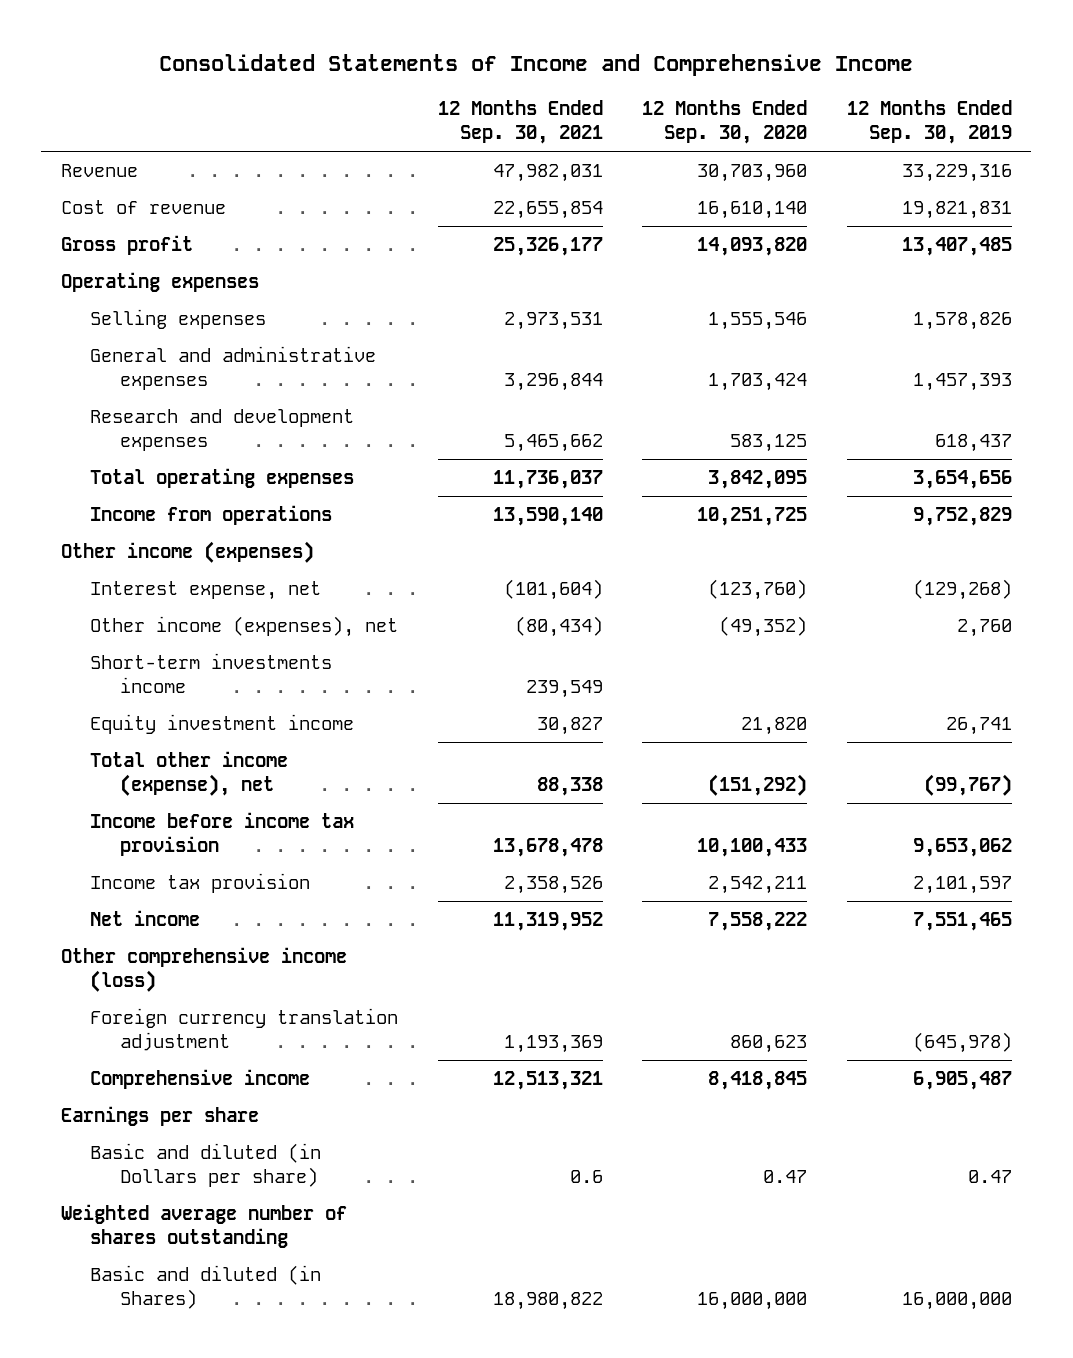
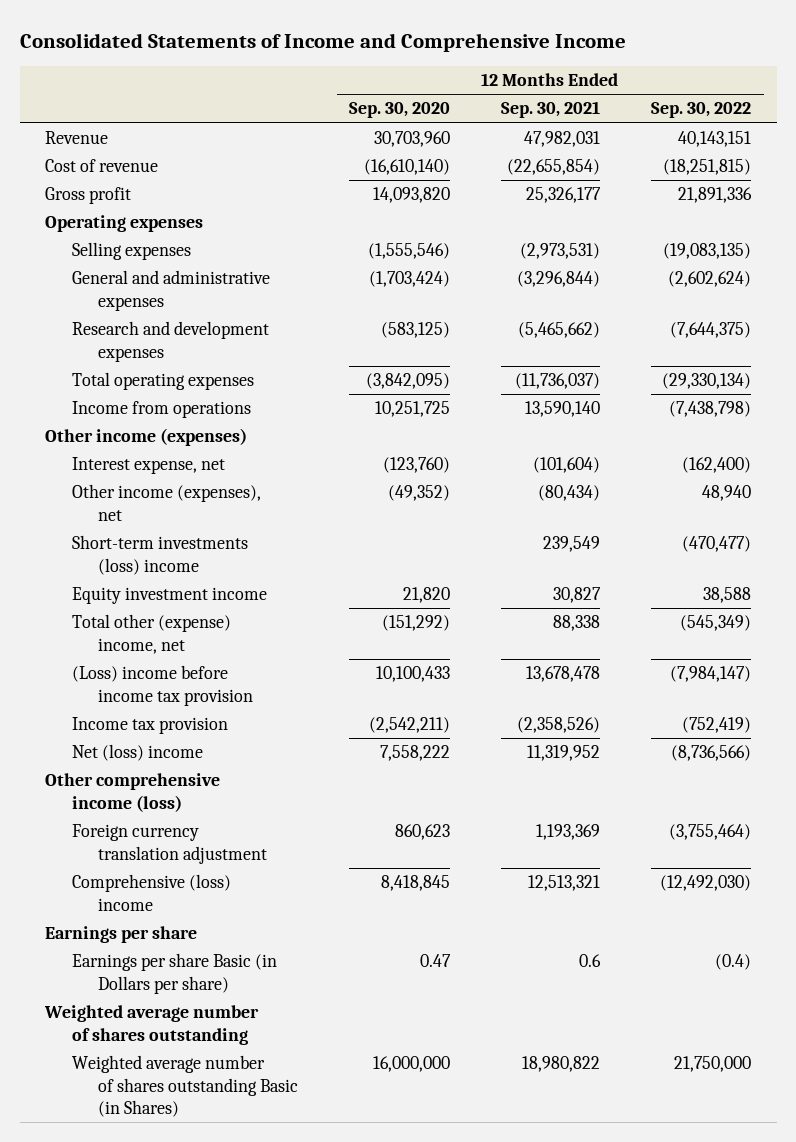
[846,99,1012,145] 12 Months Ended Sep. 30, 2019 -> none
none -> [651,102,752,119] Sep. 30, 2022
[492,201,603,220] 22,655,854 -> [507,159,601,176] (22,655,854)
[697,201,808,220] 16,610,140 -> [364,159,451,176] (16,610,140)
[503,312,603,331] 2,973,531 -> [520,243,601,260] (2,973,531)
[708,312,808,331] 1,555,546 -> [368,243,451,260] (1,555,546)
[503,373,603,392] 3,296,844 -> [517,271,601,288] (3,296,844)
[708,373,808,392] 1,703,424 -> [369,271,451,288] (1,703,424)
[503,434,603,453] 5,465,662 -> [518,322,601,339] (5,465,662)
[730,434,808,453] 583,125 -> [381,322,451,339] (583,125)
[492,470,603,490] 11,736,037 -> [515,373,601,390] (11,736,037)
[708,470,808,490] 3,842,095 -> [366,373,451,390] (3,842,095)
[90,653,333,694] Short-term investments income -> [71,535,248,575] Short-term investments (loss) income
[90,751,289,797] Total other income (expense), net -> [71,614,231,654] Total other (expense) income, net
[90,812,355,857] Income before income tax provision -> [71,665,254,706] (Loss) income before income tax provision
[503,876,603,895] 2,358,526 -> [517,717,601,734] (2,358,526)
[708,876,808,895] 2,542,211 -> [369,717,451,734] (2,542,211)
[90,910,201,927] Net income -> [71,744,203,762] Net (loss) income
[90,1069,311,1090] Comprehensive income -> [71,874,231,911] Comprehensive (loss) income
[90,1143,322,1188] Basic and diluted (in Dollars per share) -> [71,953,277,994] Earnings per share Basic (in Dollars per share)
[90,1265,322,1310] Basic and diluted (in Shares) -> [71,1055,299,1117] Weighted average number of shares outstanding Basic (in Shares)

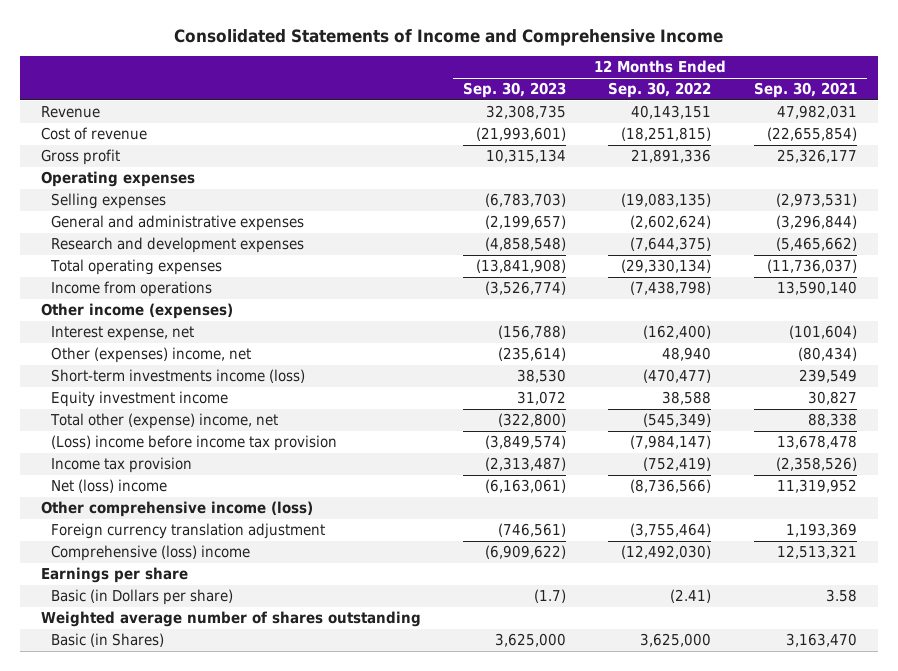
[349,102,451,119] Sep. 30, 2020 -> none
none -> [463,82,567,99] Sep. 30, 2023
[71,484,261,521] Other income (expenses), net -> [51,346,252,363] Other (expenses) income, net
[71,535,248,575] Short-term investments (loss) income -> [51,368,306,383] Short-term investments income (loss)
[71,953,277,994] Earnings per share Basic (in Dollars per share) -> [51,588,234,605] Basic (in Dollars per share)
[579,954,602,968] 0.6 -> [825,588,857,602] 3.58
[715,954,752,971] (0.4) -> [670,588,712,603] (2.41)
[71,1055,299,1117] Weighted average number of shares outstanding Basic (in Shares) -> [51,632,165,647] Basic (in Shares)
[522,1056,601,1073] 18,980,822 -> [785,632,857,647] 3,163,470
[674,1056,752,1073] 21,750,000 -> [640,632,712,647] 3,625,000

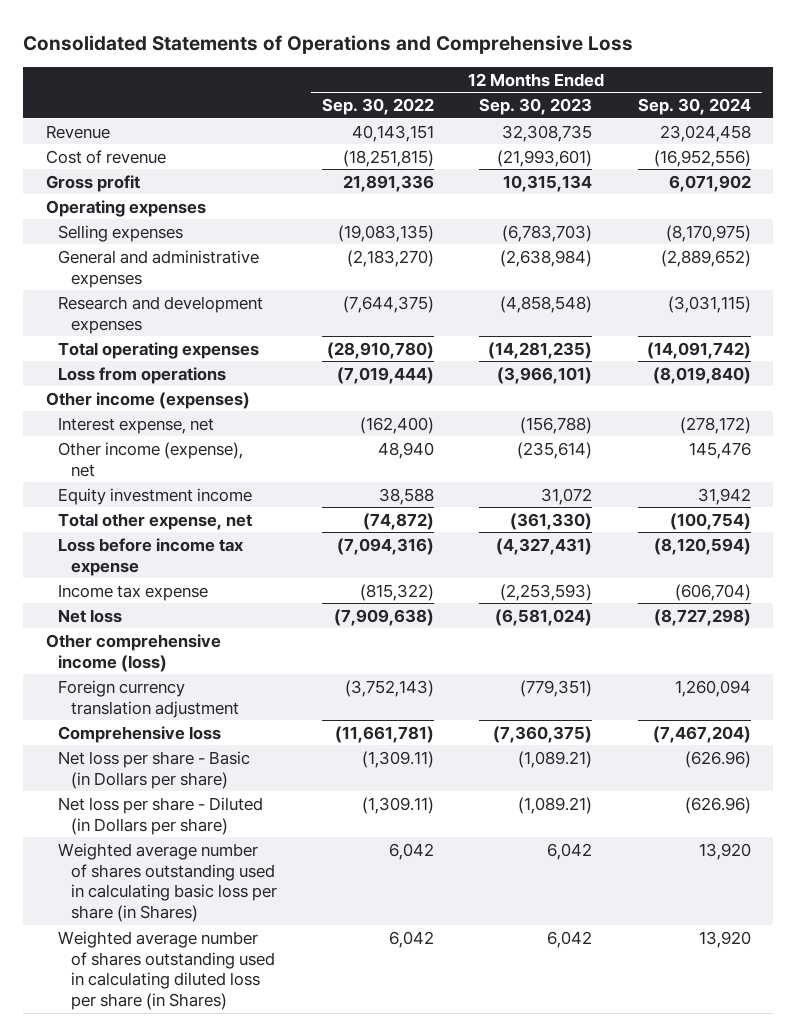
[173,29,723,47] Consolidated Statements of Income and Comprehensive Income -> [23,34,634,54] Consolidated Statements of Operations and Comprehensive Loss
[753,82,857,99] Sep. 30, 2021 -> none
none -> [637,98,751,116] Sep. 30, 2024
[485,214,567,229] (2,199,657) -> [500,249,593,267] (2,638,984)
[630,214,712,229] (2,602,624) -> [346,249,434,267] (2,183,270)
[476,258,567,273] (13,841,908) -> [488,341,593,359] (14,281,235)
[621,258,712,273] (29,330,134) -> [326,341,434,359] (28,910,780)
[51,280,213,297] Income from operations -> [58,366,227,384] Loss from operations
[485,280,567,295] (3,526,774) -> [497,366,593,384] (3,966,101)
[630,280,712,295] (7,438,798) -> [336,366,434,384] (7,019,444)
[51,368,306,383] Short-term investments income (loss) -> none
[51,346,252,363] Other (expenses) income, net -> [58,441,244,477] Other income (expense), net
[50,412,279,429] Total other (expense) income, net -> [58,512,253,530] Total other expense, net
[498,412,567,427] (322,800) -> [510,512,593,530] (361,330)
[643,412,712,427] (545,349) -> [362,512,434,530] (74,872)
[51,434,338,451] (Loss) income before income tax provision -> [58,537,244,576] Loss before income tax expense
[485,434,567,449] (3,849,574) -> [496,537,593,555] (4,327,431)
[630,434,712,449] (7,984,147) -> [336,537,434,555] (7,094,316)
[51,456,193,473] Income tax provision -> [58,583,209,601] Income tax expense
[485,456,567,471] (2,313,487) -> [500,583,593,601] (2,253,593)
[643,456,712,471] (752,419) -> [359,583,434,601] (815,322)
[51,478,168,493] Net (loss) income -> [58,608,123,623] Net loss
[485,478,567,493] (6,163,061) -> [495,608,593,626] (6,581,024)
[630,478,712,493] (8,736,566) -> [333,608,434,626] (7,909,638)
[41,566,189,583] Earnings per share -> none
[41,610,422,627] Weighted average number of shares outstanding -> none
[498,522,567,537] (746,561) -> [520,679,593,697] (779,351)
[630,522,712,537] (3,755,464) -> [344,679,434,697] (3,752,143)
[51,544,251,561] Comprehensive (loss) income -> [58,725,222,743] Comprehensive loss
[485,544,567,559] (6,909,622) -> [493,725,593,743] (7,360,375)
[621,544,712,559] (12,492,030) -> [334,725,434,743] (11,661,781)
[51,588,234,605] Basic (in Dollars per share) -> [58,750,251,789] Net loss per share - Basic (in Dollars per share)
[534,588,567,603] (1.7) -> [518,750,593,768] (1,089.21)
[670,588,712,603] (2.41) -> [361,750,434,768] (1,309.11)
none -> [58,796,264,835] Net loss per share - Diluted (in Dollars per share)
[51,632,165,647] Basic (in Shares) -> [58,842,277,923] Weighted average number of shares outstanding used in calculating basic loss per share (in Shares)
[495,632,567,647] 3,625,000 -> [547,842,593,860] 6,042
[640,632,712,647] 3,625,000 -> [388,842,434,860] 6,042
none -> [58,930,275,1011] Weighted average number of shares outstanding used in calculating diluted loss per share (in Shares)

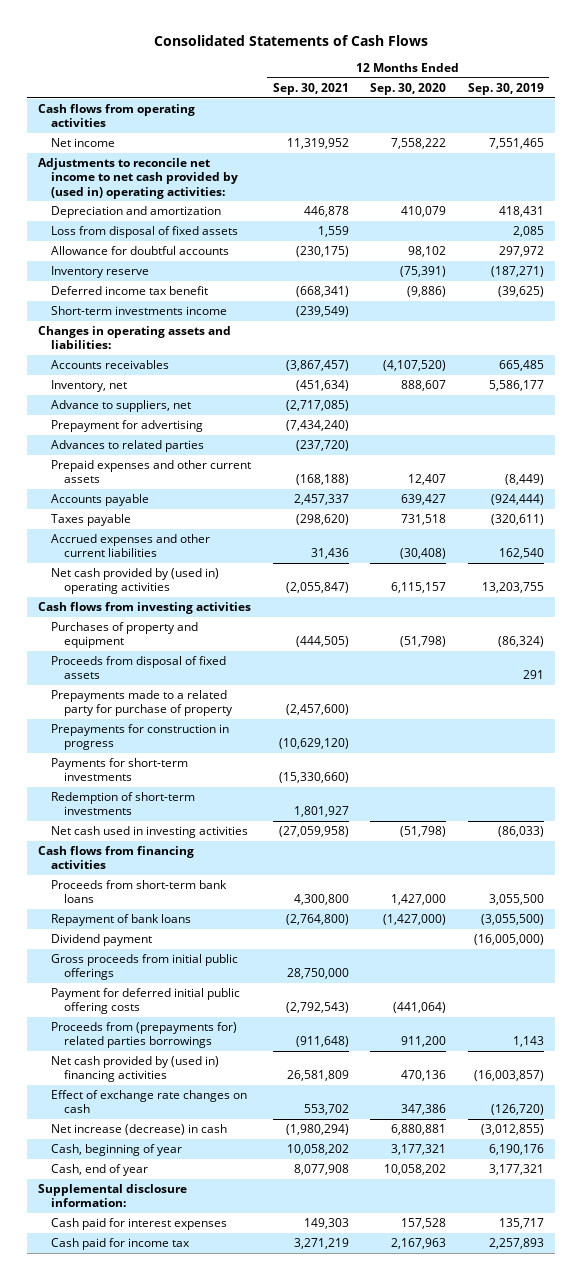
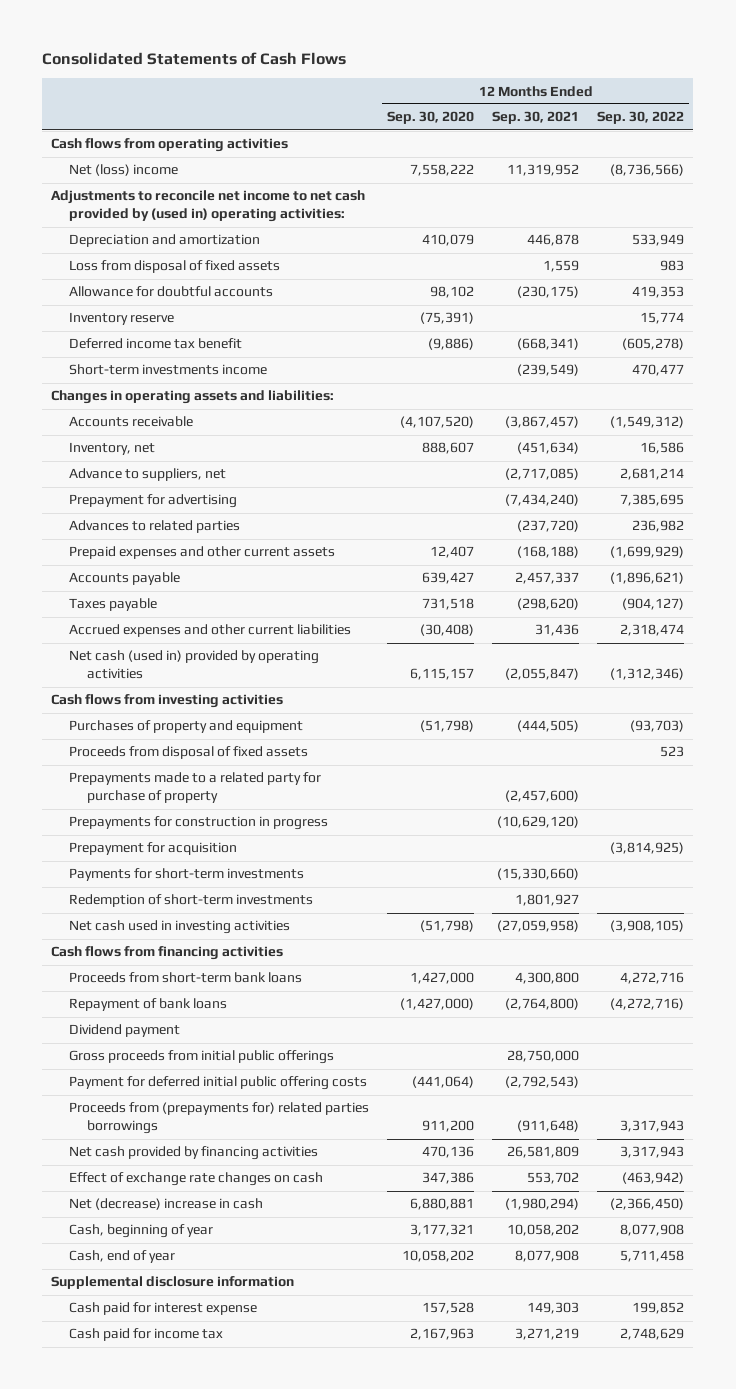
[467,83,544,96] Sep. 30, 2019 -> none
none -> [597,111,685,125] Sep. 30, 2022
[51,138,116,148] Net income -> [68,164,178,177] Net (loss) income
[51,360,170,370] Accounts receivables -> [68,416,193,428] Accounts receivable
[51,568,220,595] Net cash provided by (used in) operating activities -> [68,650,319,680] Net cash (used in) provided by operating activities
none -> [68,842,237,856] Prepayment for acquisition
[51,1056,220,1083] Net cash provided by (used in) financing activities -> [68,1146,318,1161] Net cash provided by financing activities
[51,1124,228,1136] Net increase (decrease) in cash -> [68,1198,263,1211] Net (decrease) increase in cash
[38,1184,188,1208] Supplemental disclosure information: -> [51,1276,295,1290] Supplemental disclosure information
[51,1218,228,1231] Cash paid for interest expenses -> [68,1302,257,1316] Cash paid for interest expense

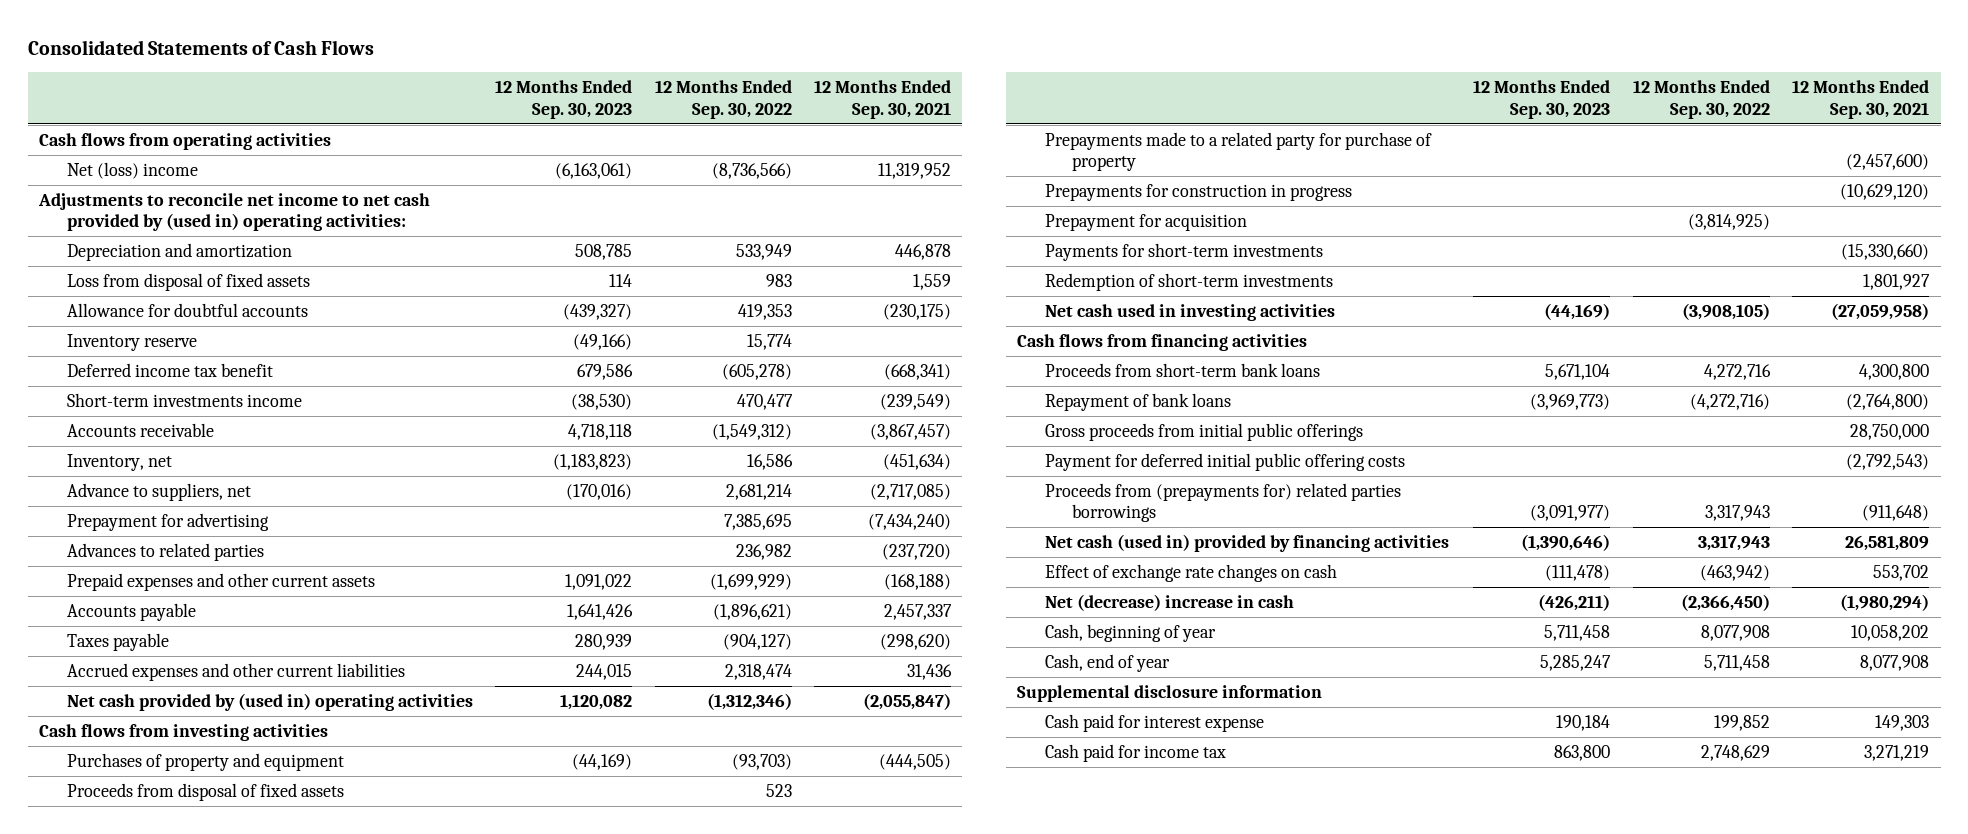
[387,111,475,125] Sep. 30, 2020 -> none
none -> [495,80,633,119] 12 Months Ended Sep. 30, 2023
[51,390,335,405] Changes in operating assets and liabilities: -> none
[68,650,319,680] Net cash (used in) provided by operating activities -> [66,692,473,711] Net cash provided by (used in) operating activities
[68,1024,180,1038] Dividend payment -> none
[68,1146,318,1161] Net cash provided by financing activities -> [1044,533,1449,552] Net cash (used in) provided by financing activities

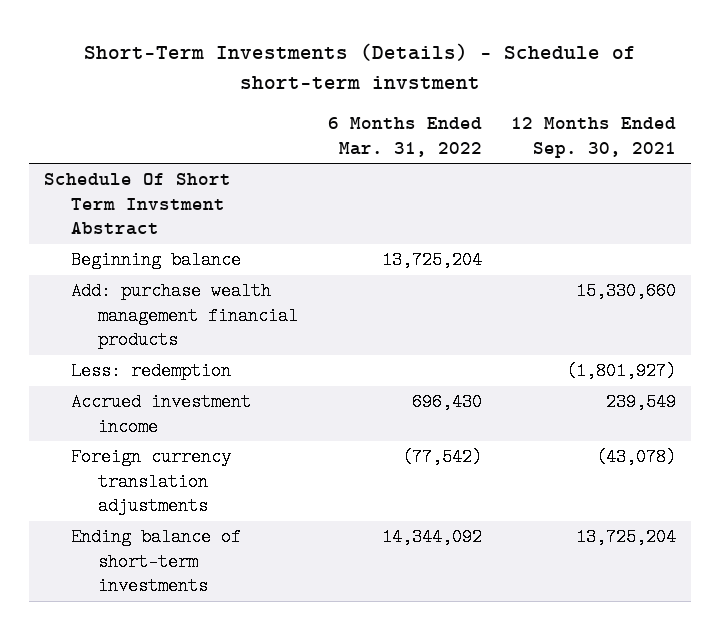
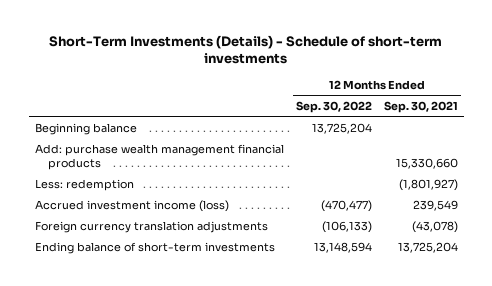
[84,43,637,89] Short-Term Investments (Details) - Schedule of short-term invstment -> [49,35,443,65] Short-Term Investments (Details) - Schedule of short-term investments
[327,117,482,157] 6 Months Ended Mar. 31, 2022 -> none
none -> [295,101,372,114] Sep. 30, 2022
[43,173,231,236] Schedule Of Short Term Invstment Abstract -> none
[71,393,252,436] Accrued investment income -> [34,199,229,212] Accrued investment income (loss)

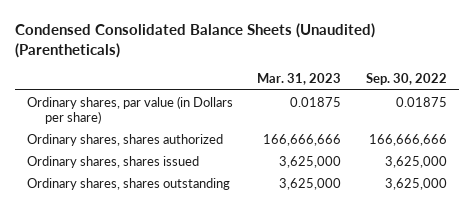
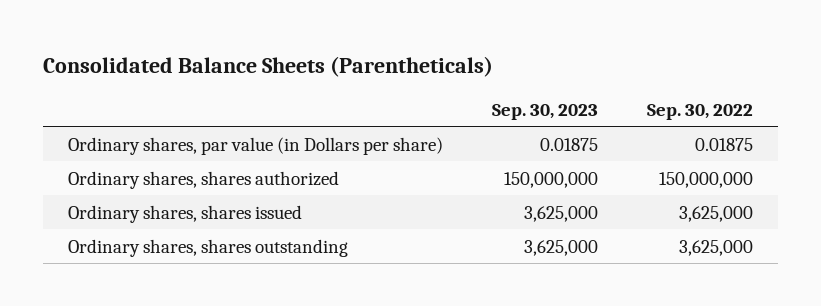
[14,22,375,58] Condensed Consolidated Balance Sheets (Unaudited) (Parentheticals) -> [43,55,494,77] Consolidated Balance Sheets (Parentheticals)
[257,73,342,86] Mar. 31, 2023 -> none
none -> [492,103,599,120] Sep. 30, 2023
[368,133,447,146] 166,666,666 -> [659,171,754,188] 150,000,000

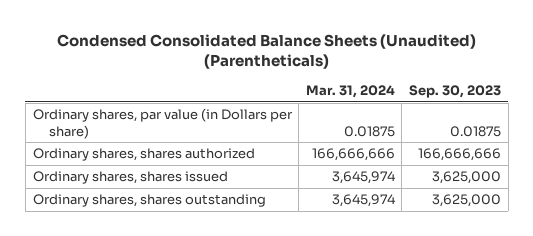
[43,55,494,77] Consolidated Balance Sheets (Parentheticals) -> [56,33,476,70] Condensed Consolidated Balance Sheets (Unaudited) (Parentheticals)
[647,103,754,120] Sep. 30, 2022 -> none
none -> [305,85,395,99] Mar. 31, 2024
[504,171,599,188] 150,000,000 -> [417,148,501,162] 166,666,666

